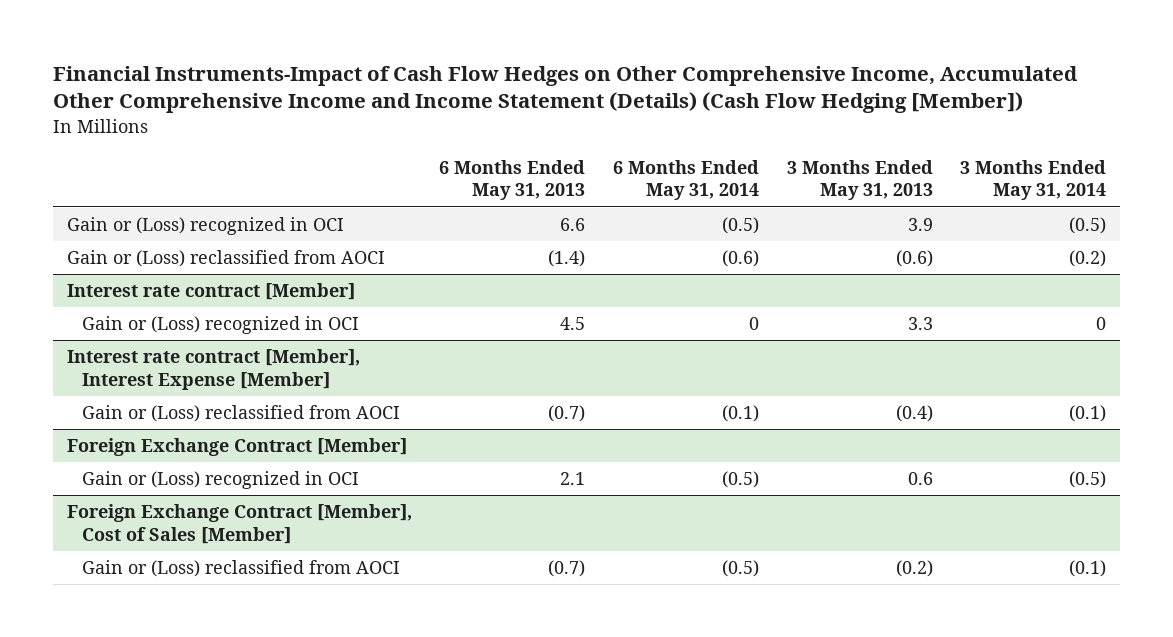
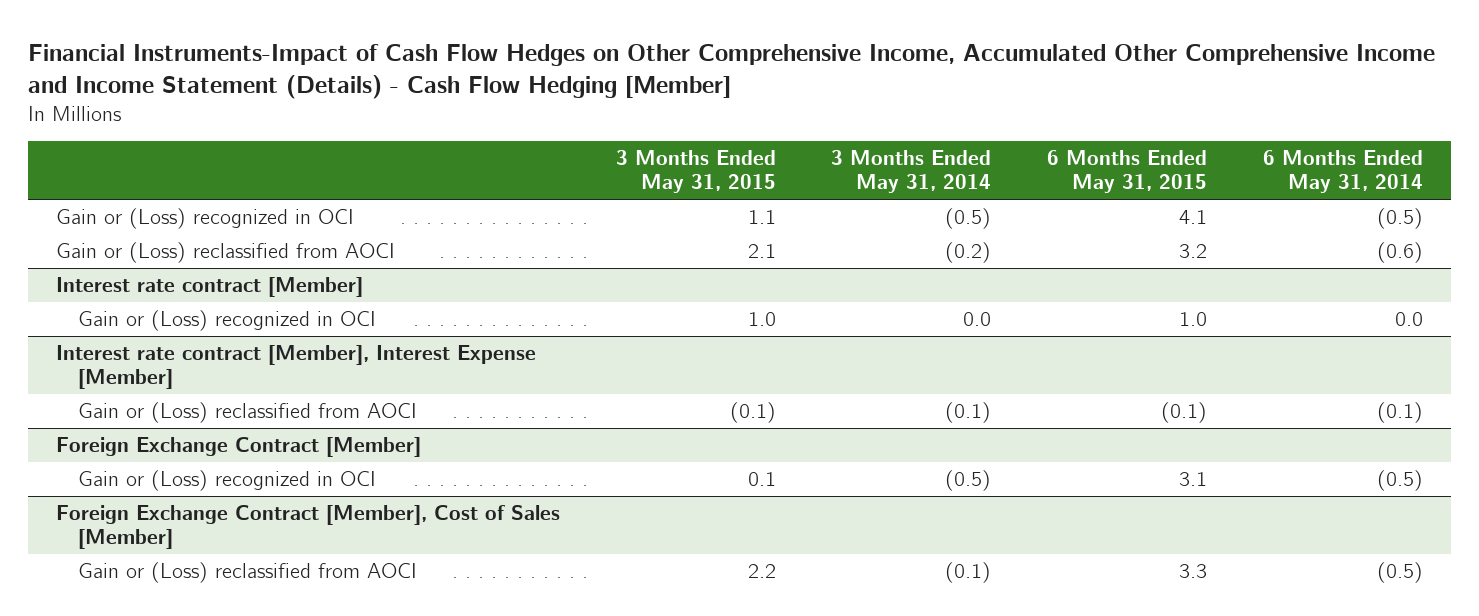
[52,65,1078,114] Financial Instruments-Impact of Cash Flow Hedges on Other Comprehensive Income, Accumulated Other Comprehensive Income and Income Statement (Details) (Cash Flow Hedging [Member]) -> [28,43,1436,99] Financial Instruments-Impact of Cash Flow Hedges on Other Comprehensive Income, Accumulated Other Comprehensive Income and Income Statement (Details) - Cash Flow Hedging [Member]
[439,159,586,201] 6 Months Ended May 31, 2013 -> none
[786,159,933,201] 3 Months Ended May 31, 2013 -> none
none -> [615,150,776,194] 3 Months Ended May 31, 2015
none -> [1047,150,1208,194] 6 Months Ended May 31, 2015
[749,316,760,330] 0 -> [1394,311,1423,326] 0.0
[1096,316,1107,330] 0 -> [963,311,992,326] 0.0

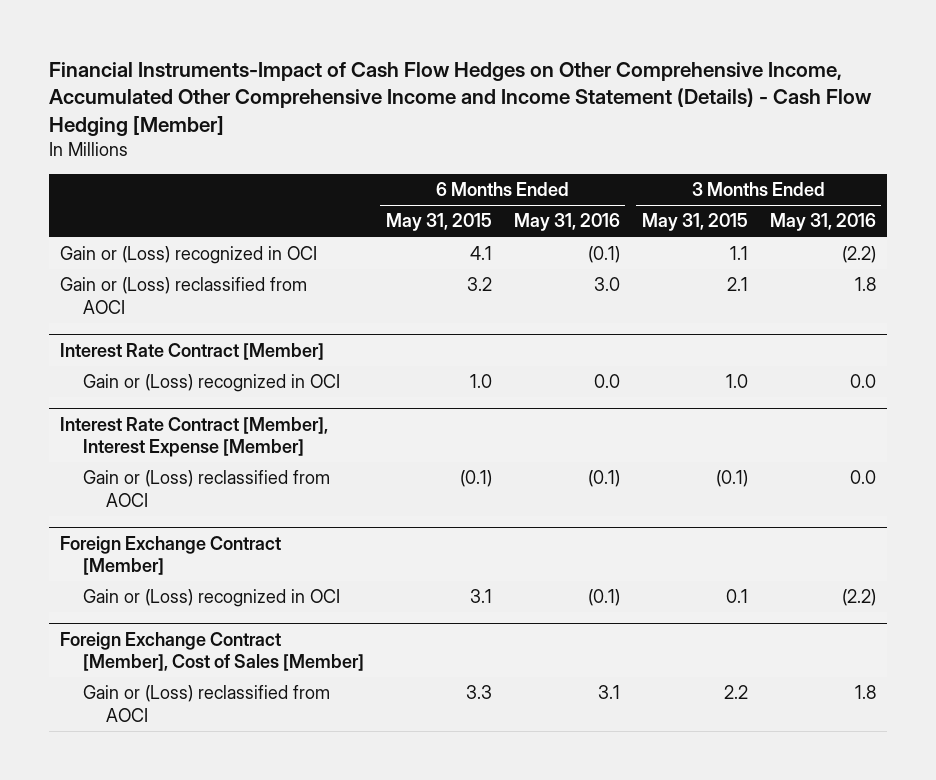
[831,150,992,194] 3 Months Ended May 31, 2014 -> none
[1262,150,1423,194] 6 Months Ended May 31, 2014 -> none
none -> [513,213,620,232] May 31, 2016
none -> [769,213,876,232] May 31, 2016
[56,276,364,297] Interest rate contract [Member] -> [59,342,324,360] Interest Rate Contract [Member]
[56,344,537,390] Interest rate contract [Member], Interest Expense [Member] -> [59,416,328,458] Interest Rate Contract [Member], Interest Expense [Member]

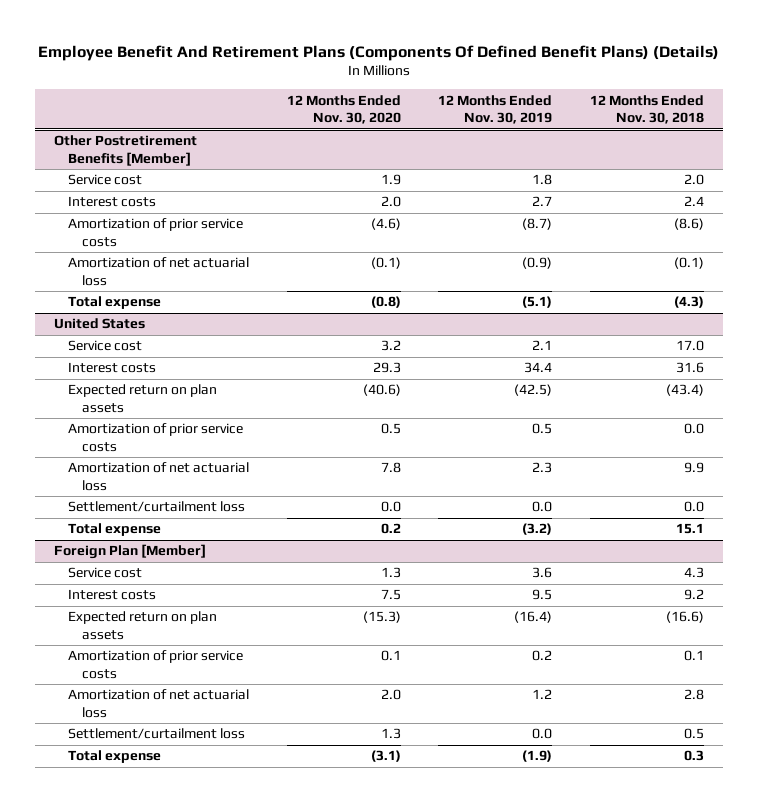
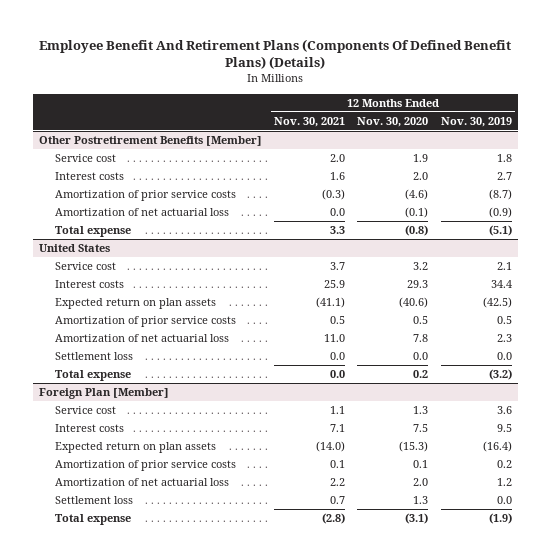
[590,94,705,125] 12 Months Ended Nov. 30, 2018 -> none
none -> [274,116,346,127] Nov. 30, 2021
[67,501,245,513] Settlement/curtailment loss -> [54,352,133,361] Settlement loss
[67,728,245,740] Settlement/curtailment loss -> [54,496,133,505] Settlement loss

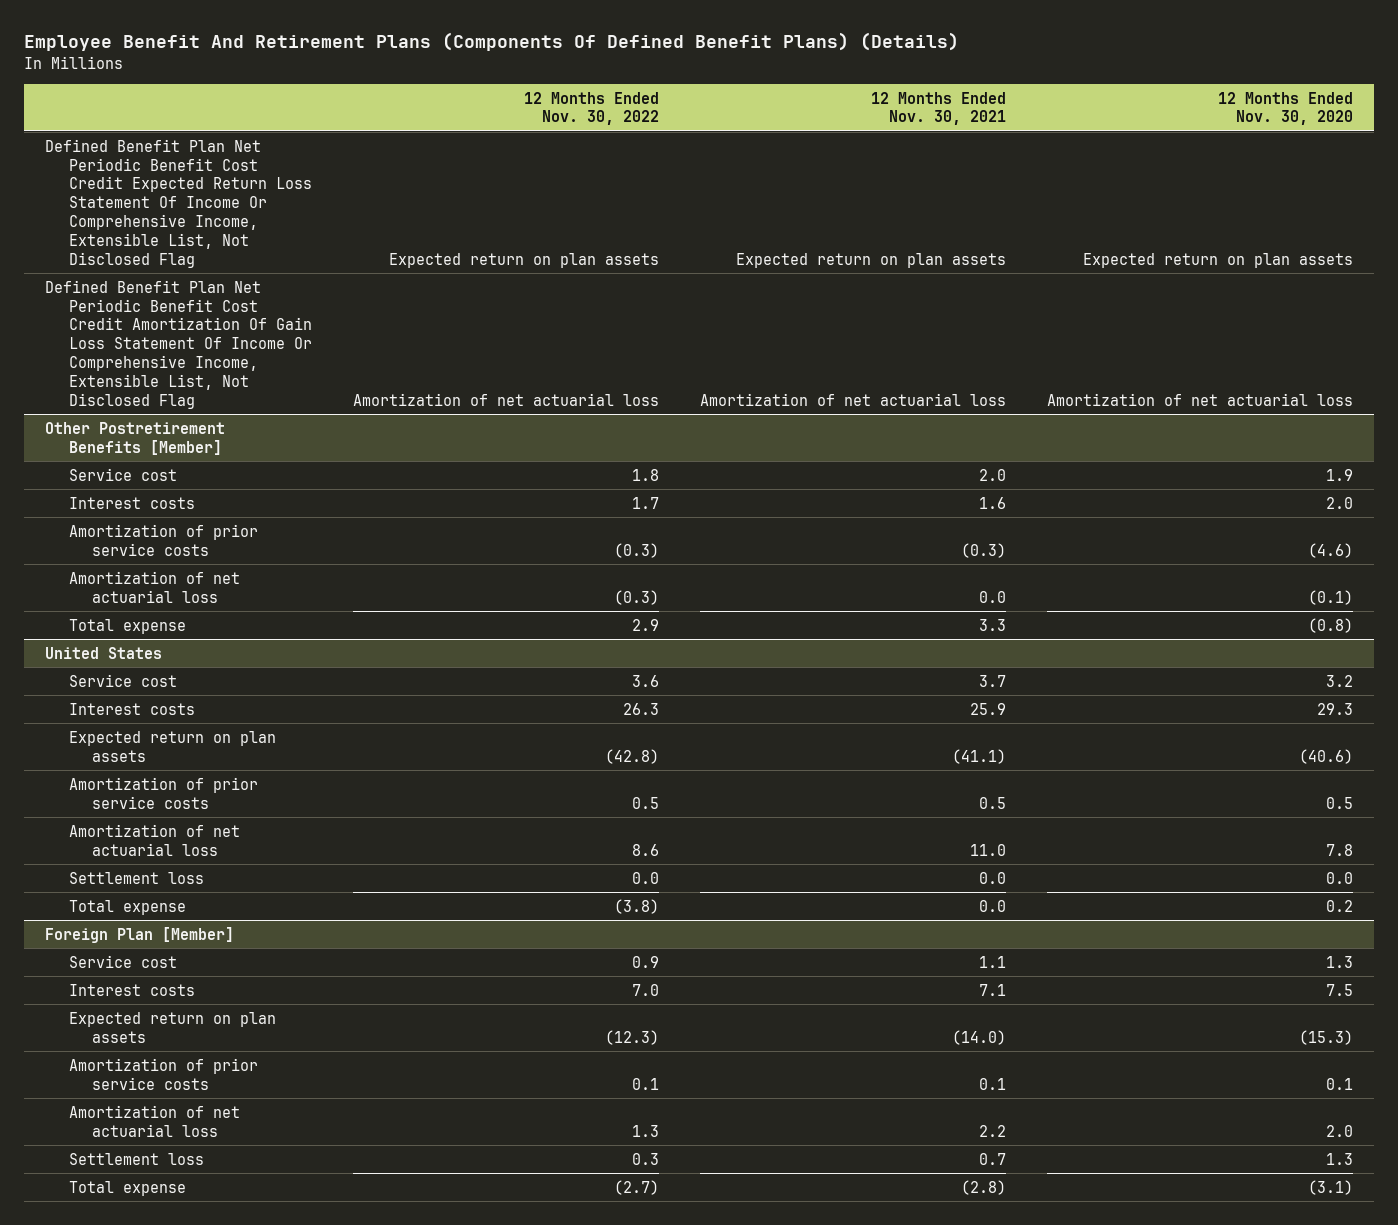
[440,116,512,127] Nov. 30, 2019 -> none
none -> [523,91,659,126] 12 Months Ended Nov. 30, 2022
none -> [44,138,312,268] Defined Benefit Plan Net Periodic Benefit Cost Credit Expected Return Loss Statement Of Income Or Comprehensive Income, Extensible List, Not Disclosed Flag
none -> [44,279,312,409] Defined Benefit Plan Net Periodic Benefit Cost Credit Amortization Of Gain Loss Statement Of Income Or Comprehensive Income, Extensible List, Not Disclosed Flag

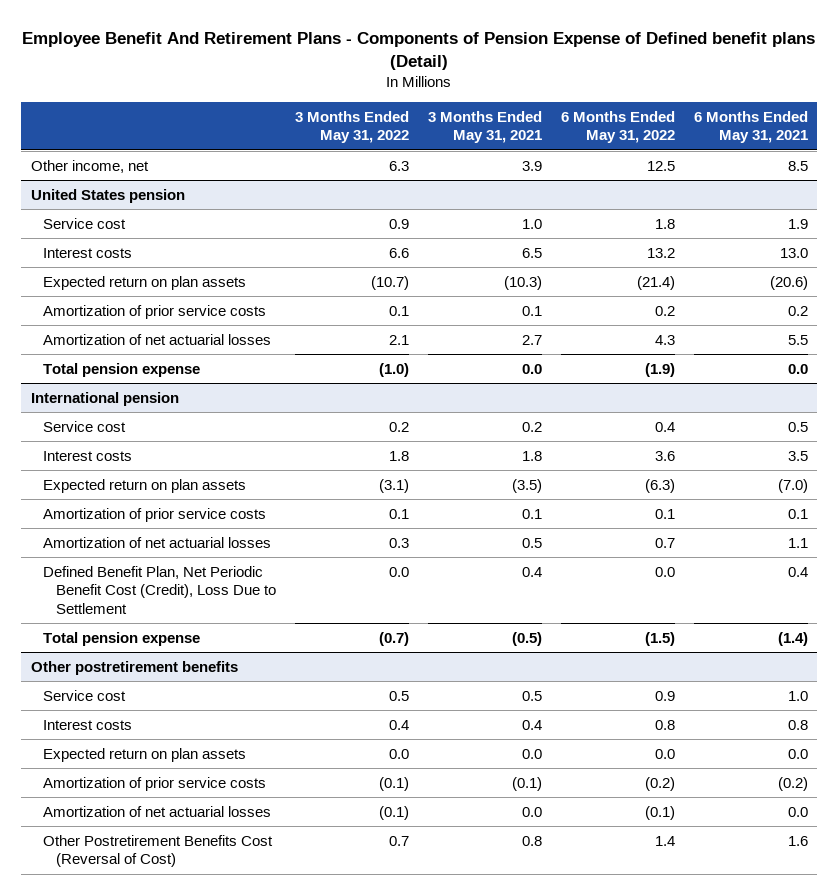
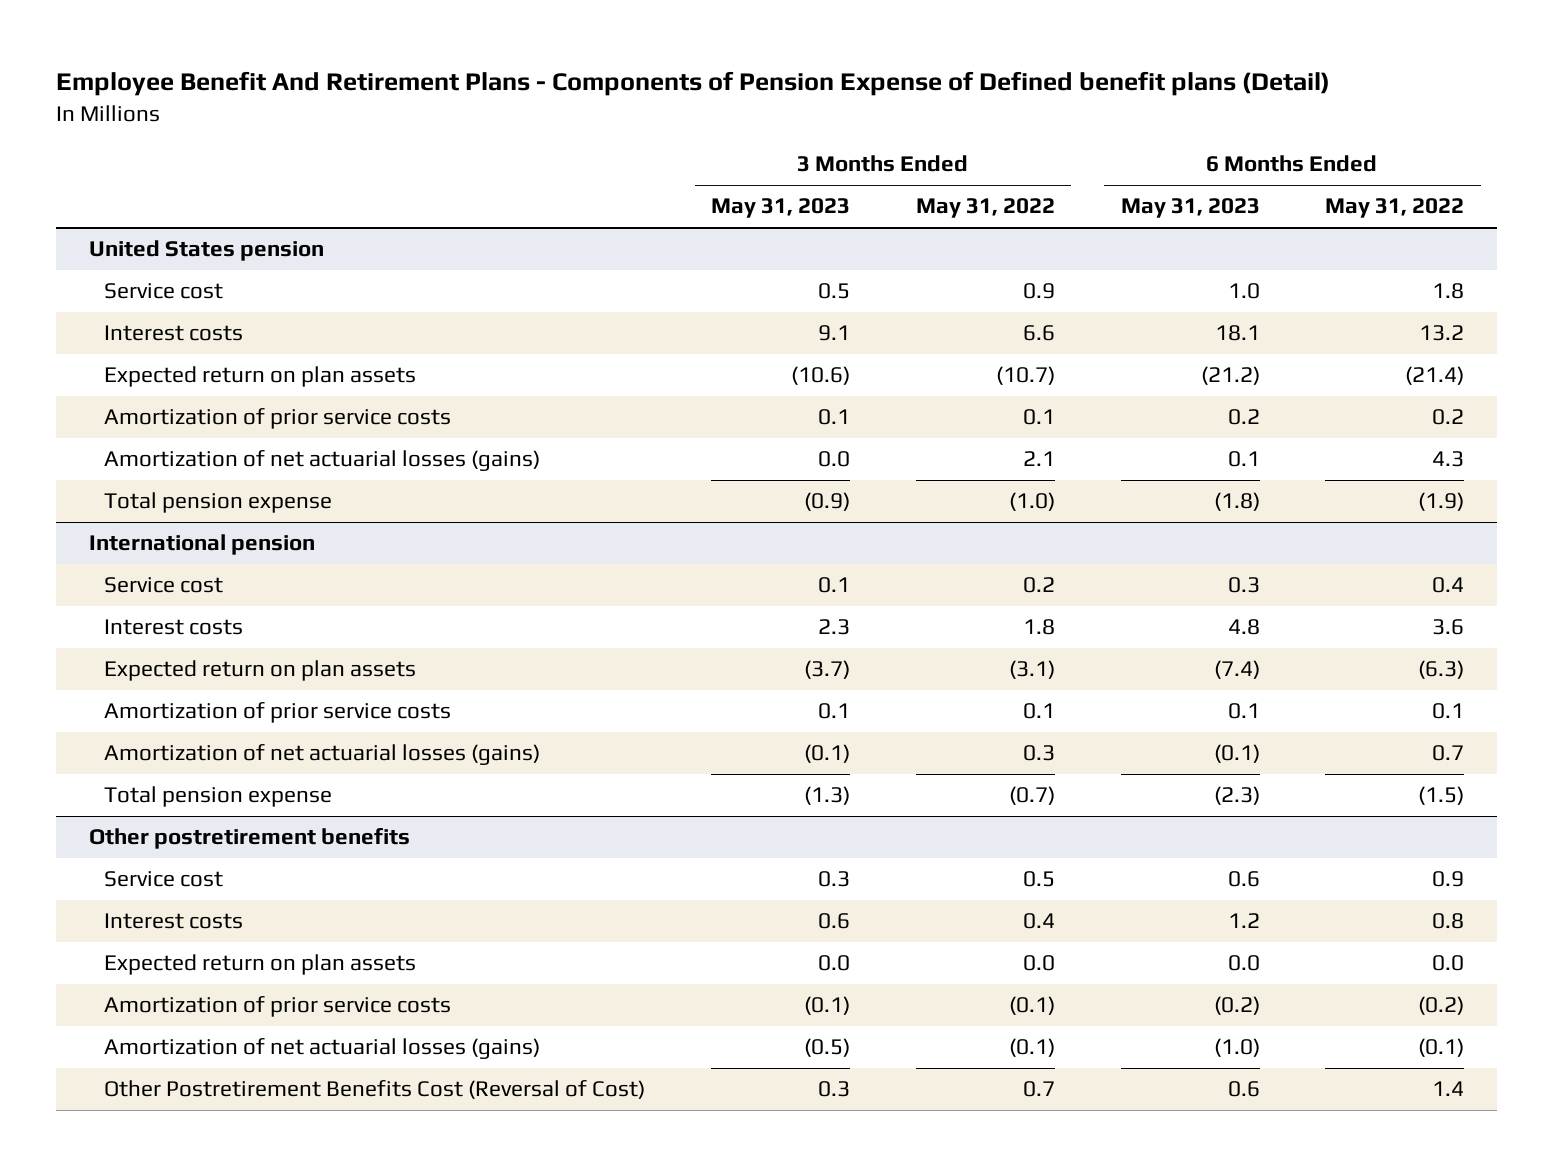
[427,110,542,144] 3 Months Ended May 31, 2021 -> none
[693,110,808,144] 6 Months Ended May 31, 2021 -> none
none -> [711,198,851,219] May 31, 2023
none -> [1120,198,1260,219] May 31, 2023
[30,159,149,173] Other income, net -> none
[43,333,272,345] Amortization of net actuarial losses -> [104,450,541,472] Amortization of net actuarial losses (gains)
[43,565,276,614] Defined Benefit Plan, Net Periodic Benefit Cost (Credit), Loss Due to Settlement -> none
[43,536,272,548] Amortization of net actuarial losses -> [104,744,541,766] Amortization of net actuarial losses (gains)
[43,805,272,817] Amortization of net actuarial losses -> [104,1038,541,1060] Amortization of net actuarial losses (gains)

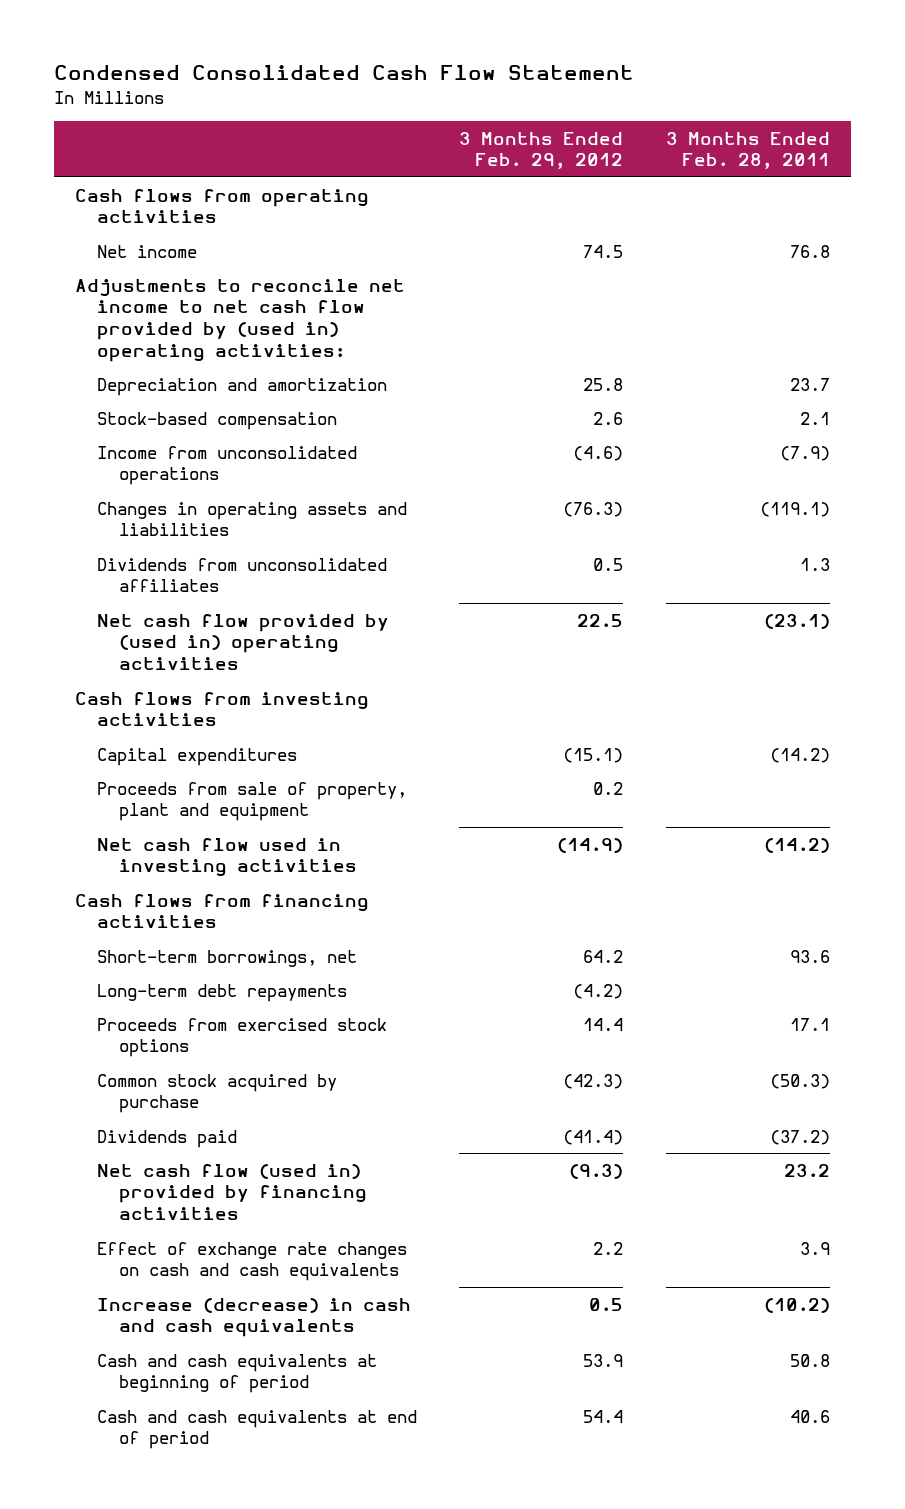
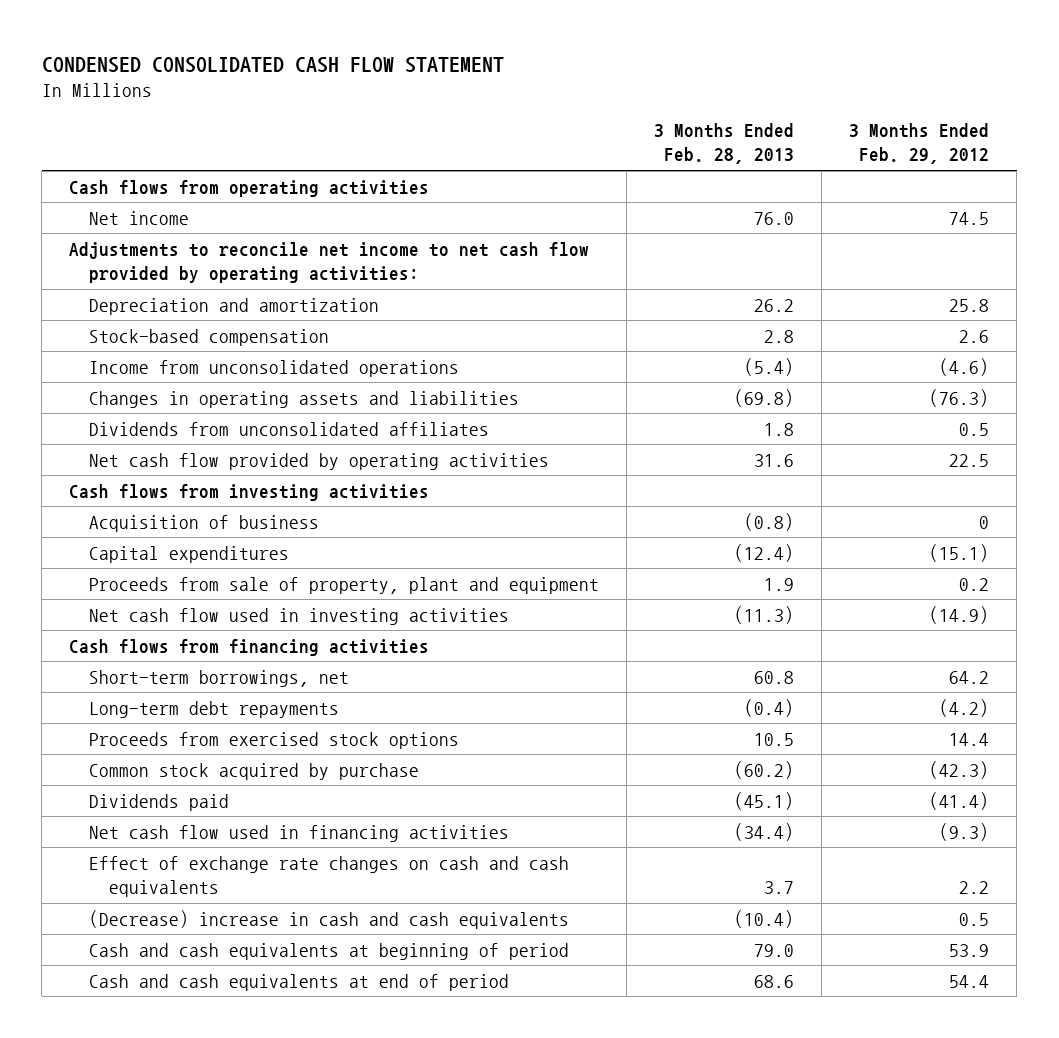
[53,65,634,81] Condensed Consolidated Cash Flow Statement -> [41,56,504,73] CONDENSED CONSOLIDATED CASH FLOW STATEMENT
[665,131,830,170] 3 Months Ended Feb. 28, 2011 -> none
none -> [654,123,795,165] 3 Months Ended Feb. 28, 2013
[74,278,405,362] Adjustments to reconcile net income to net cash flow provided by (used in) operating activities: -> [69,241,590,283] Adjustments to reconcile net income to net cash flow provided by operating activities:
[97,613,390,671] Net cash flow provided by (used in) operating activities -> [89,452,550,470] Net cash flow provided by operating activities
none -> [89,514,320,532] Acquisition of business
[97,1163,368,1221] Net cash flow (used in) provided by financing activities -> [89,824,510,842] Net cash flow used in financing activities
[97,1297,412,1338] Increase (decrease) in cash and cash equivalents -> [89,909,570,929] (Decrease) increase in cash and cash equivalents

